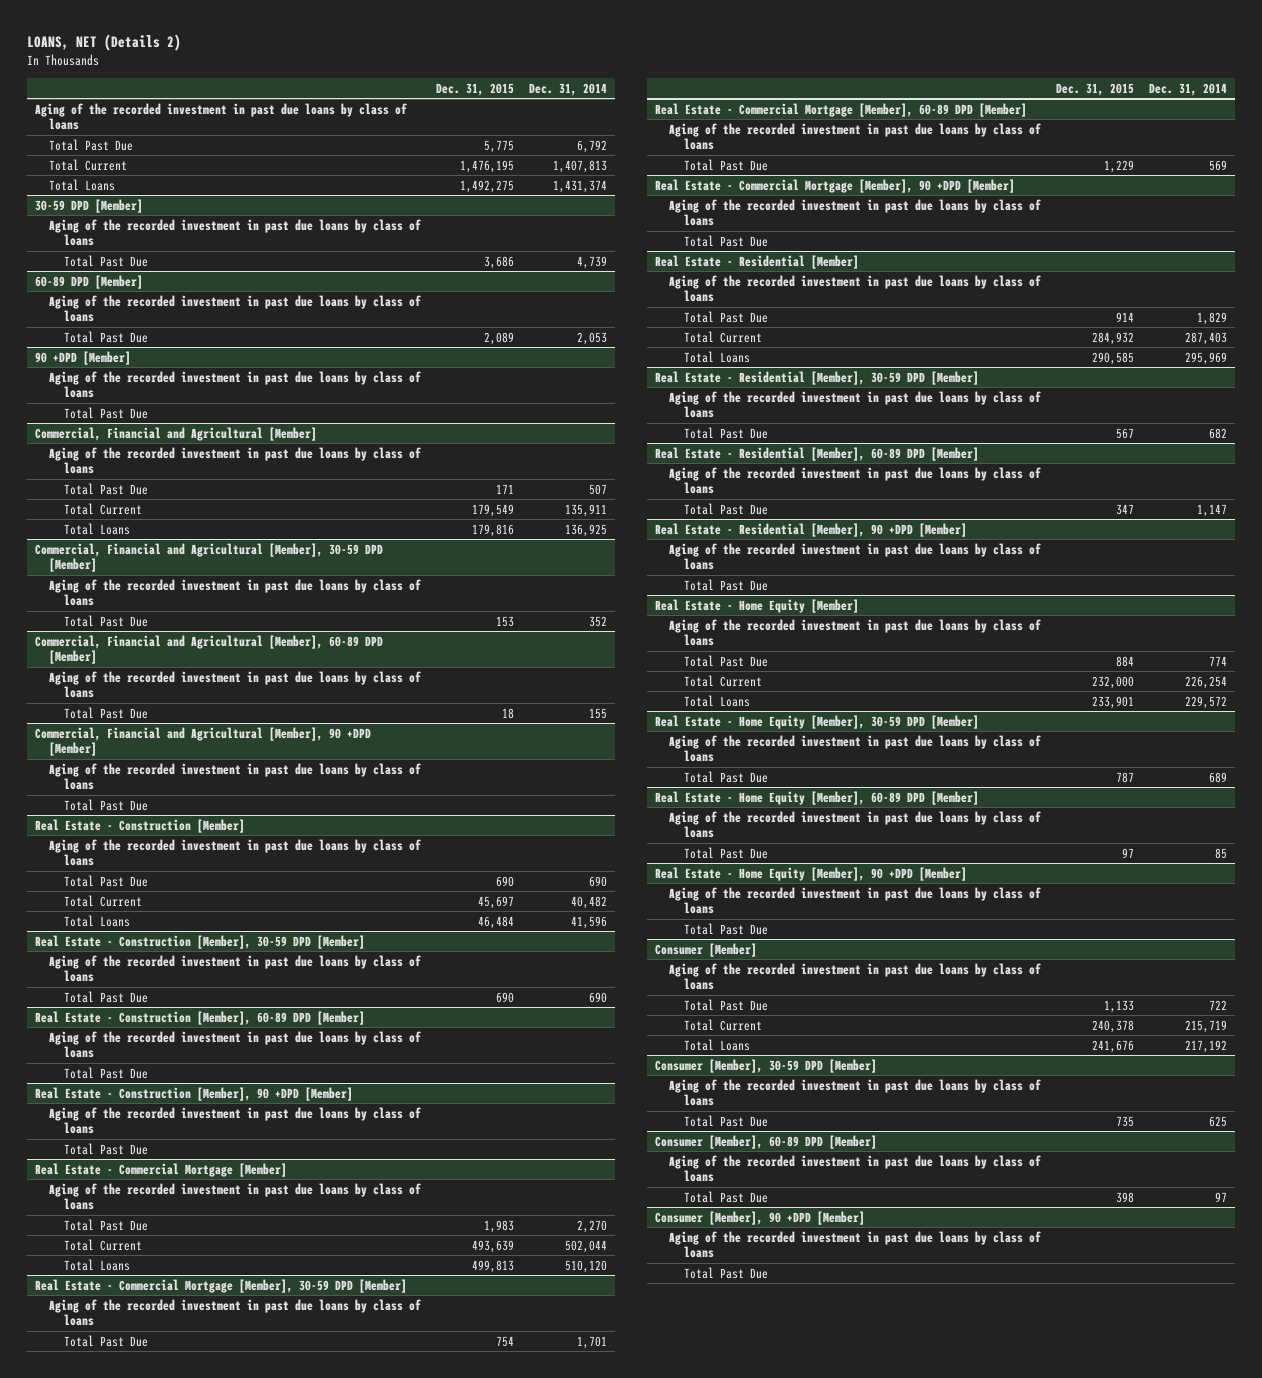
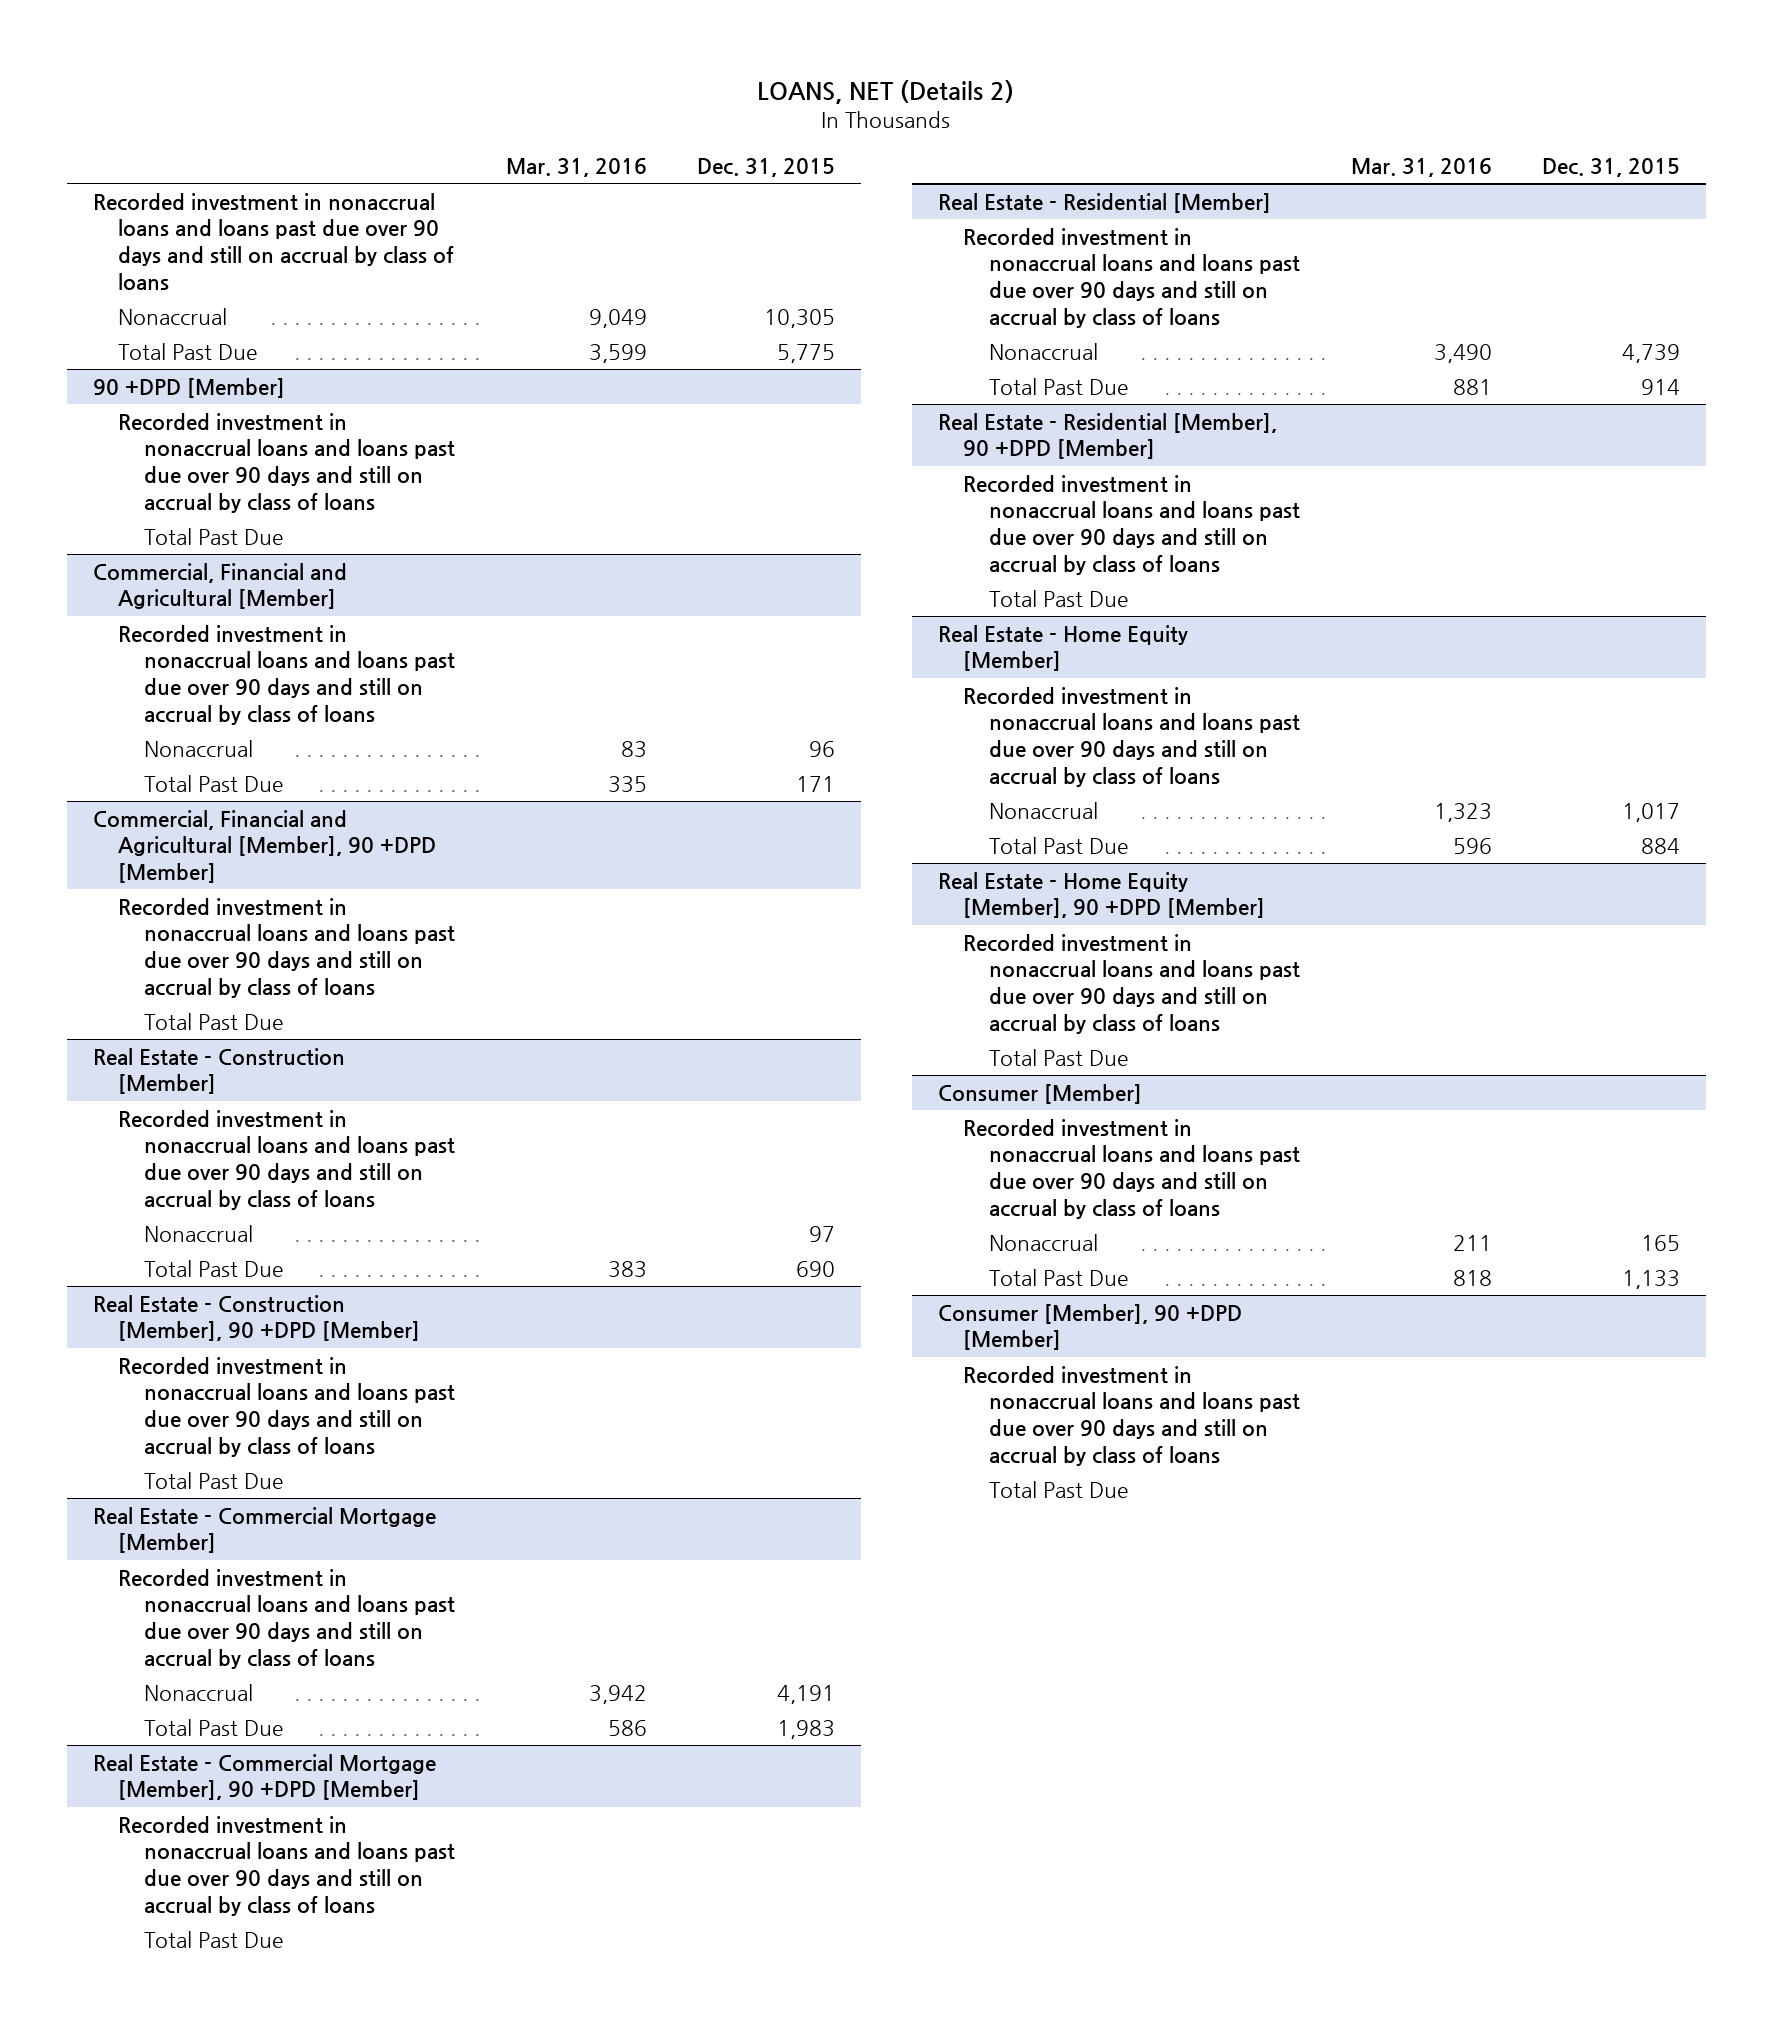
[529,82,608,96] Dec. 31, 2014 -> none
none -> [505,157,647,177] Mar. 31, 2016
[34,102,407,131] Aging of the recorded investment in past due loans by class of loans -> [92,192,455,290] Recorded investment in nonaccrual loans and loans past due over 90 days and still on accrual by class of loans
none -> [118,307,228,325] Nonaccrual
[49,158,128,171] Total Current -> none
[49,178,116,191] Total Loans -> none
[34,198,143,213] 30-59 DPD [Member] -> none
[49,218,422,247] Aging of the recorded investment in past due loans by class of loans -> none
[63,254,148,267] Total Past Due -> none
[34,274,143,289] 60-89 DPD [Member] -> none
[49,294,422,323] Aging of the recorded investment in past due loans by class of loans -> none
[63,330,148,343] Total Past Due -> none
[49,370,422,399] Aging of the recorded investment in past due loans by class of loans -> [118,412,456,513] Recorded investment in nonaccrual loans and loans past due over 90 days and still on accrual by class of loans
[49,446,422,475] Aging of the recorded investment in past due loans by class of loans -> [118,624,456,725] Recorded investment in nonaccrual loans and loans past due over 90 days and still on accrual by class of loans
none -> [144,739,254,757] Nonaccrual
[63,502,142,515] Total Current -> none
[63,522,130,535] Total Loans -> none
[34,542,383,573] Commercial, Financial and Agricultural [Member], 30-59 DPD [Member] -> none
[49,578,422,607] Aging of the recorded investment in past due loans by class of loans -> none
[63,614,148,627] Total Past Due -> none
[34,634,383,665] Commercial, Financial and Agricultural [Member], 60-89 DPD [Member] -> none
[49,670,422,699] Aging of the recorded investment in past due loans by class of loans -> none
[63,706,148,719] Total Past Due -> none
[49,762,422,791] Aging of the recorded investment in past due loans by class of loans -> [118,897,456,998] Recorded investment in nonaccrual loans and loans past due over 90 days and still on accrual by class of loans
[63,874,148,887] Total Past Due -> none
[63,894,142,907] Total Current -> none
[63,914,130,927] Total Loans -> none
[34,934,365,949] Real Estate - Construction [Member], 30-59 DPD [Member] -> none
[49,954,422,983] Aging of the recorded investment in past due loans by class of loans -> none
[49,838,422,867] Aging of the recorded investment in past due loans by class of loans -> [118,1109,456,1210] Recorded investment in nonaccrual loans and loans past due over 90 days and still on accrual by class of loans
none -> [144,1224,254,1242] Nonaccrual
[34,1010,365,1025] Real Estate - Construction [Member], 60-89 DPD [Member] -> none
[49,1030,422,1059] Aging of the recorded investment in past due loans by class of loans -> none
[63,1066,148,1079] Total Past Due -> none
[49,1106,422,1135] Aging of the recorded investment in past due loans by class of loans -> [118,1356,456,1457] Recorded investment in nonaccrual loans and loans past due over 90 days and still on accrual by class of loans
[49,1182,422,1211] Aging of the recorded investment in past due loans by class of loans -> [118,1568,456,1669] Recorded investment in nonaccrual loans and loans past due over 90 days and still on accrual by class of loans
none -> [144,1683,254,1701] Nonaccrual
[63,1238,142,1251] Total Current -> none
[63,1258,130,1271] Total Loans -> none
[34,1278,407,1293] Real Estate - Commercial Mortgage [Member], 30-59 DPD [Member] -> none
[49,1298,422,1327] Aging of the recorded investment in past due loans by class of loans -> none
[63,1334,148,1347] Total Past Due -> none
[654,102,1027,117] Real Estate - Commercial Mortgage [Member], 60-89 DPD [Member] -> none
[669,122,1042,151] Aging of the recorded investment in past due loans by class of loans -> none
[683,158,768,171] Total Past Due -> none
[669,198,1042,227] Aging of the recorded investment in past due loans by class of loans -> [118,1815,456,1916] Recorded investment in nonaccrual loans and loans past due over 90 days and still on accrual by class of loans
[669,274,1042,303] Aging of the recorded investment in past due loans by class of loans -> [963,227,1301,328] Recorded investment in nonaccrual loans and loans past due over 90 days and still on accrual by class of loans
none -> [989,342,1099,360] Nonaccrual
[683,330,762,343] Total Current -> none
[683,350,750,363] Total Loans -> none
[654,370,979,385] Real Estate - Residential [Member], 30-59 DPD [Member] -> none
[669,390,1042,419] Aging of the recorded investment in past due loans by class of loans -> none
[683,426,768,439] Total Past Due -> none
[654,446,979,461] Real Estate - Residential [Member], 60-89 DPD [Member] -> none
[669,466,1042,495] Aging of the recorded investment in past due loans by class of loans -> none
[683,502,768,515] Total Past Due -> none
[669,542,1042,571] Aging of the recorded investment in past due loans by class of loans -> [963,474,1301,575] Recorded investment in nonaccrual loans and loans past due over 90 days and still on accrual by class of loans
[669,618,1042,647] Aging of the recorded investment in past due loans by class of loans -> [963,686,1301,787] Recorded investment in nonaccrual loans and loans past due over 90 days and still on accrual by class of loans
none -> [989,801,1099,819] Nonaccrual
[683,674,762,687] Total Current -> none
[683,694,750,707] Total Loans -> none
[654,714,979,729] Real Estate - Home Equity [Member], 30-59 DPD [Member] -> none
[669,734,1042,763] Aging of the recorded investment in past due loans by class of loans -> none
[683,770,768,783] Total Past Due -> none
[654,790,979,805] Real Estate - Home Equity [Member], 60-89 DPD [Member] -> none
[669,810,1042,839] Aging of the recorded investment in past due loans by class of loans -> none
[683,846,768,859] Total Past Due -> none
[669,886,1042,915] Aging of the recorded investment in past due loans by class of loans -> [963,933,1301,1034] Recorded investment in nonaccrual loans and loans past due over 90 days and still on accrual by class of loans
[669,962,1042,991] Aging of the recorded investment in past due loans by class of loans -> [963,1118,1301,1219] Recorded investment in nonaccrual loans and loans past due over 90 days and still on accrual by class of loans
none -> [989,1233,1099,1251] Nonaccrual
[683,1018,762,1031] Total Current -> none
[683,1038,750,1051] Total Loans -> none
[654,1058,877,1073] Consumer [Member], 30-59 DPD [Member] -> none
[669,1078,1042,1107] Aging of the recorded investment in past due loans by class of loans -> none
[683,1114,768,1127] Total Past Due -> none
[654,1134,877,1149] Consumer [Member], 60-89 DPD [Member] -> none
[669,1154,1042,1183] Aging of the recorded investment in past due loans by class of loans -> none
[683,1190,768,1203] Total Past Due -> none
[669,1230,1042,1259] Aging of the recorded investment in past due loans by class of loans -> [963,1365,1301,1466] Recorded investment in nonaccrual loans and loans past due over 90 days and still on accrual by class of loans

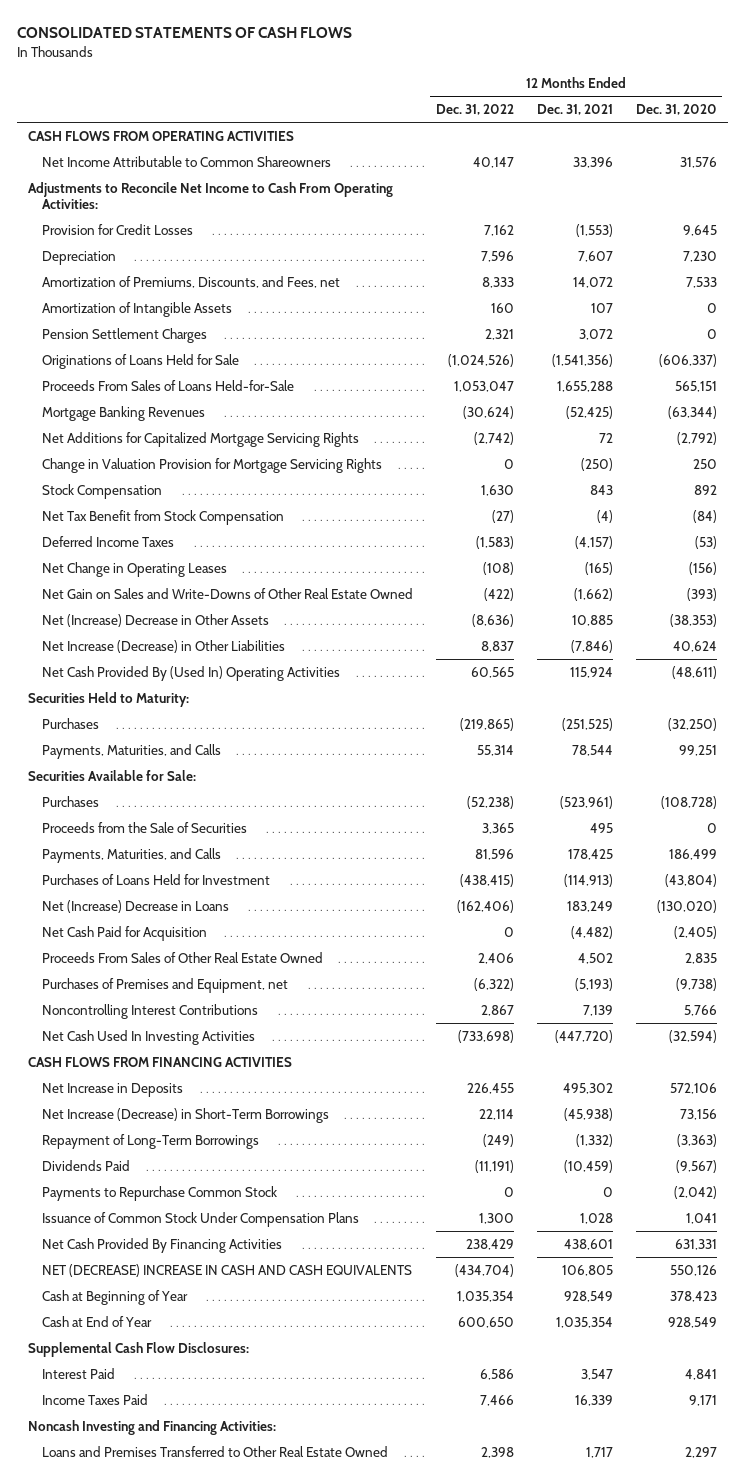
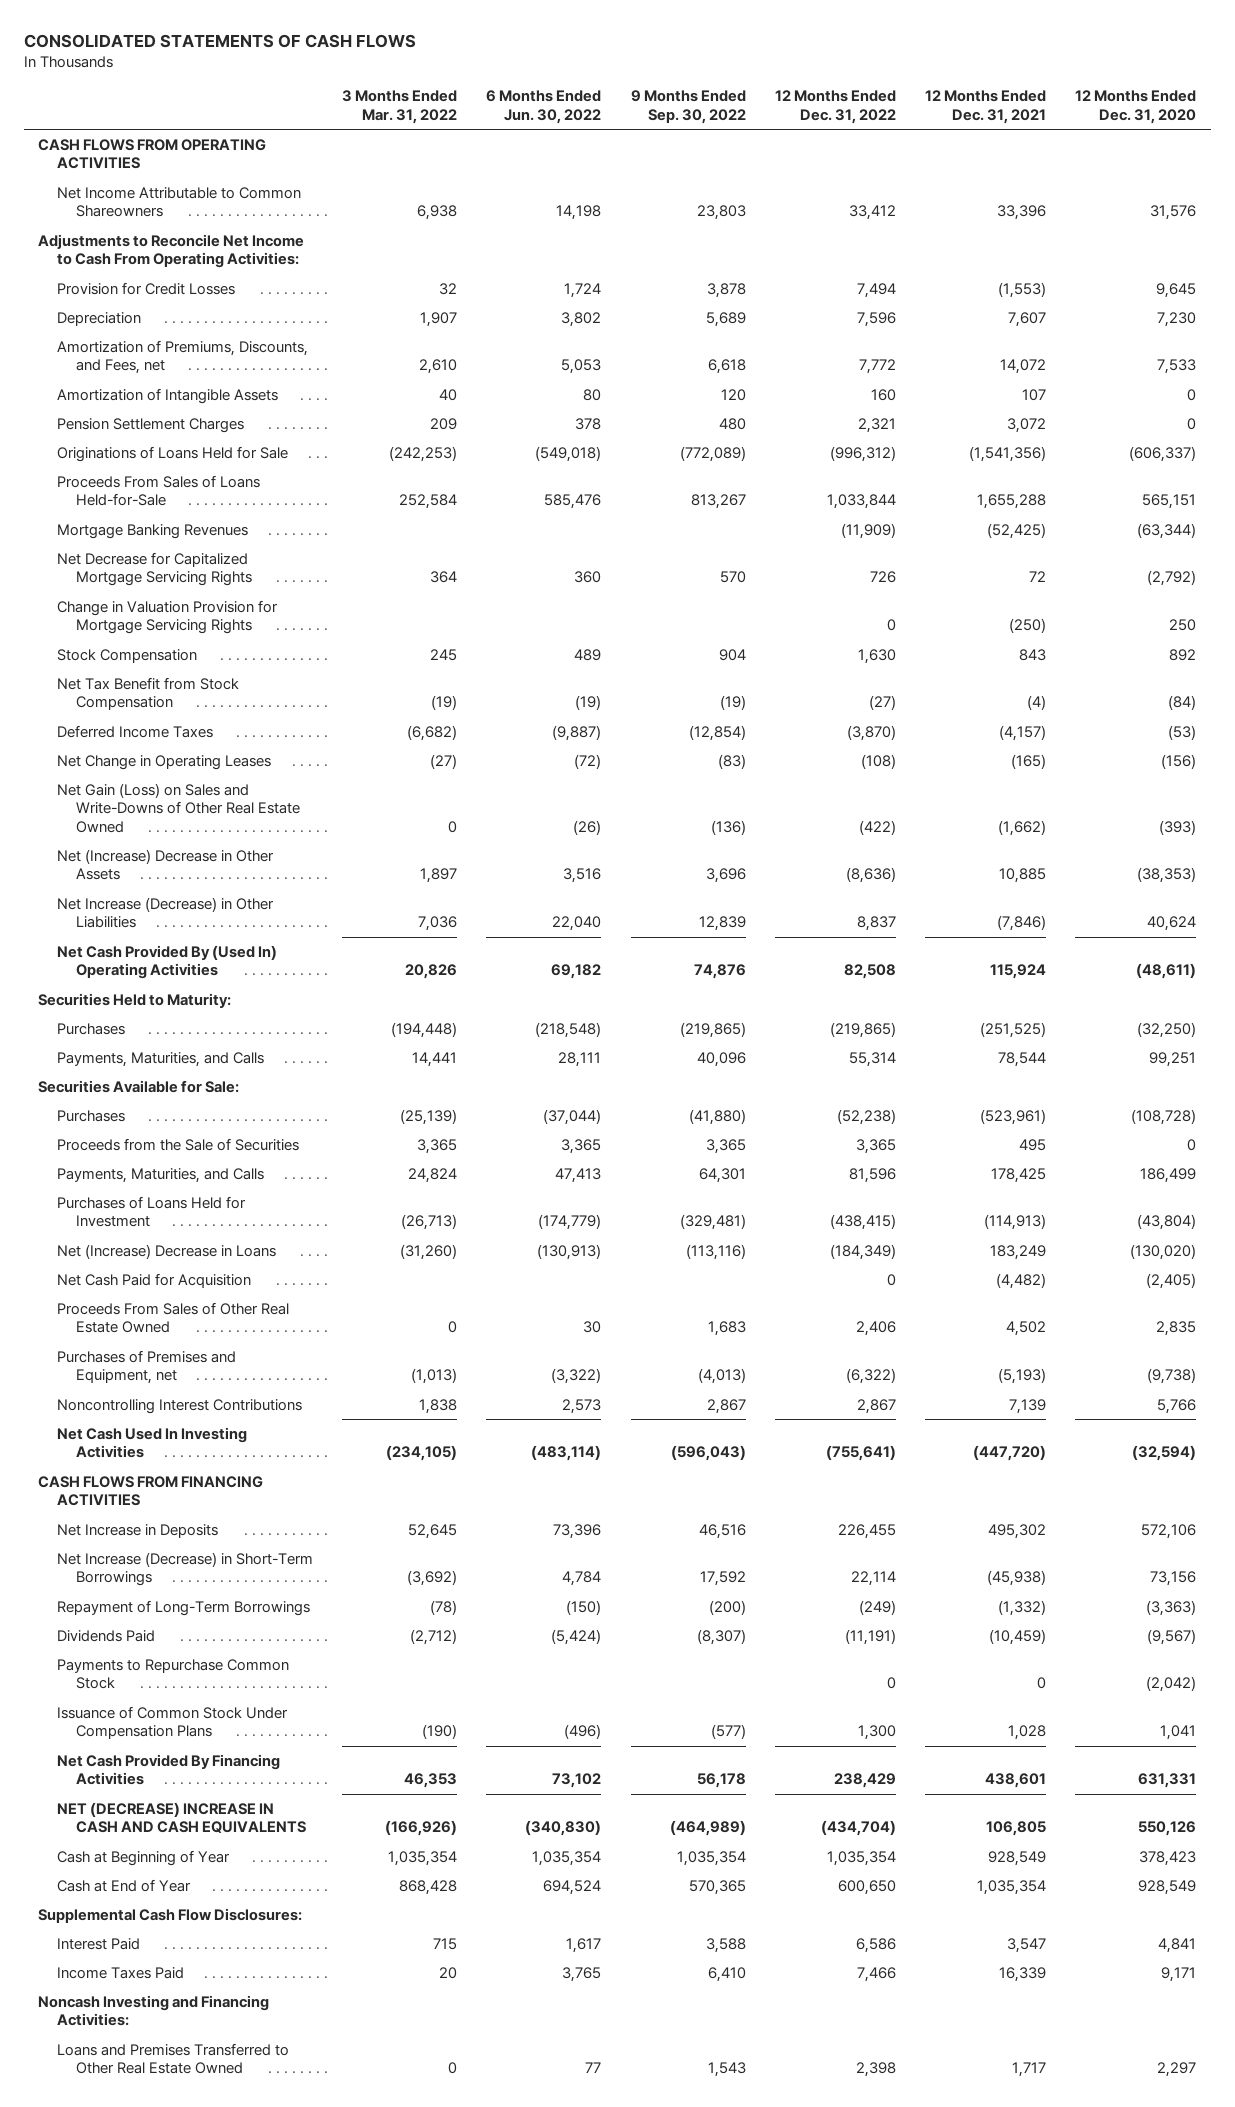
none -> [342,90,458,124] 3 Months Ended Mar. 31, 2022
none -> [486,90,602,124] 6 Months Ended Jun. 30, 2022
none -> [630,90,746,124] 9 Months Ended Sep. 30, 2022
[473,156,515,168] 40,147 -> [848,205,896,221] 33,412
[484,224,515,236] 7,162 -> [856,282,896,298] 7,494
[482,276,515,288] 8,333 -> [858,359,896,375] 7,772
[448,353,515,367] (1,024,526) -> [829,445,896,462] (996,312)
[454,380,515,392] 1,053,047 -> [826,494,896,510] 1,033,844
[463,405,515,419] (30,624) -> [840,522,896,539] (11,909)
[42,431,360,447] Net Additions for Capitalized Mortgage Servicing Rights -> [57,551,252,587] Net Decrease for Capitalized Mortgage Servicing Rights
[474,431,515,445] (2,742) -> [869,571,896,584] 726
[476,535,515,549] (1,583) -> [846,724,896,741] (3,870)
[42,587,414,599] Net Gain on Sales and Write-Downs of Other Real Estate Owned -> [57,782,300,834] Net Gain (Loss) on Sales and Write-Downs of Other Real Estate Owned
[471,666,515,678] 60,565 -> [843,964,896,980] 82,508
[457,899,515,913] (162,406) -> [829,1243,896,1260] (184,349)
[458,1029,515,1043] (733,698) -> [825,1445,896,1462] (755,641)

